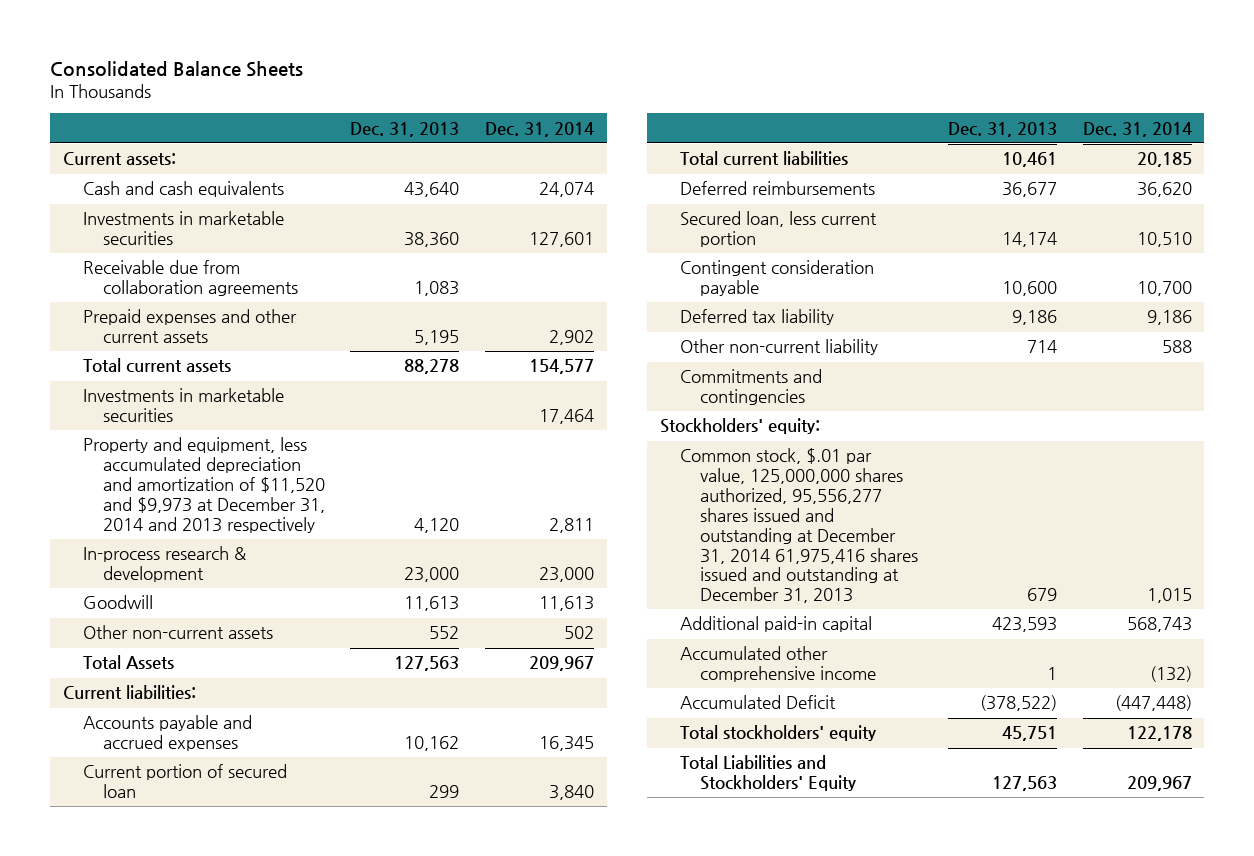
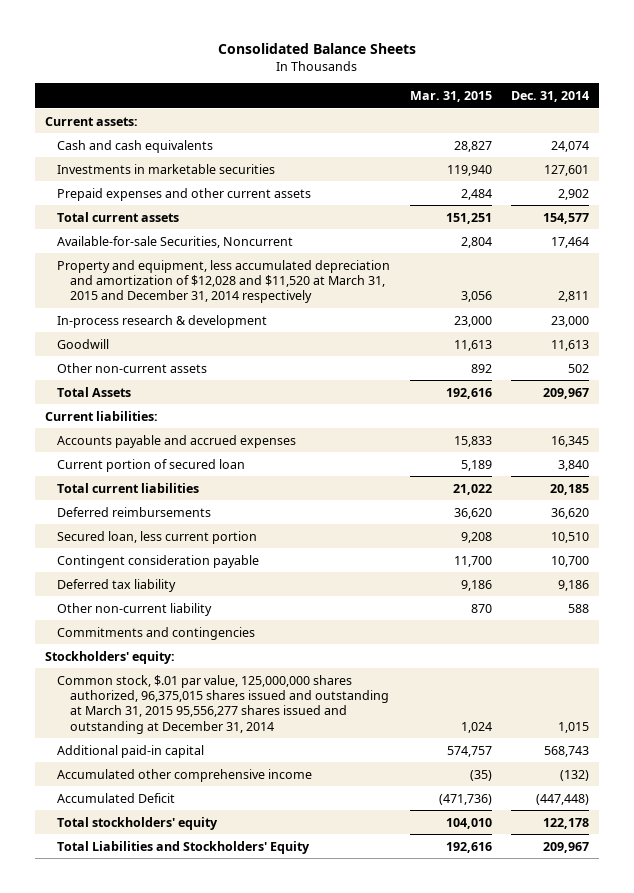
[350,121,460,137] Dec. 31, 2013 -> none
none -> [409,90,492,102] Mar. 31, 2015
[82,260,298,297] Receivable due from collaboration agreements -> none
[82,388,284,423] Investments in marketable securities -> [57,235,294,248] Available-for-sale Securities, Noncurrent
[82,437,325,533] Property and equipment, less accumulated depreciation and amortization of $11,520 and $9,973 at December 31, 2014 and 2013 respectively -> [57,259,391,304] Property and equipment, less accumulated depreciation and amortization of $12,028 and $11,520 at March 31, 2015 and December 31, 2014 respectively
[680,448,919,604] Common stock, $.01 par value, 125,000,000 shares authorized, 95,556,277 shares issued and outstanding at December 31, 2014 61,975,416 shares issued and outstanding at December 31, 2013 -> [57,674,389,734] Common stock, $.01 par value, 125,000,000 shares authorized, 96,375,015 shares issued and outstanding at March 31, 2015 95,556,277 shares issued and outstanding at December 31, 2014

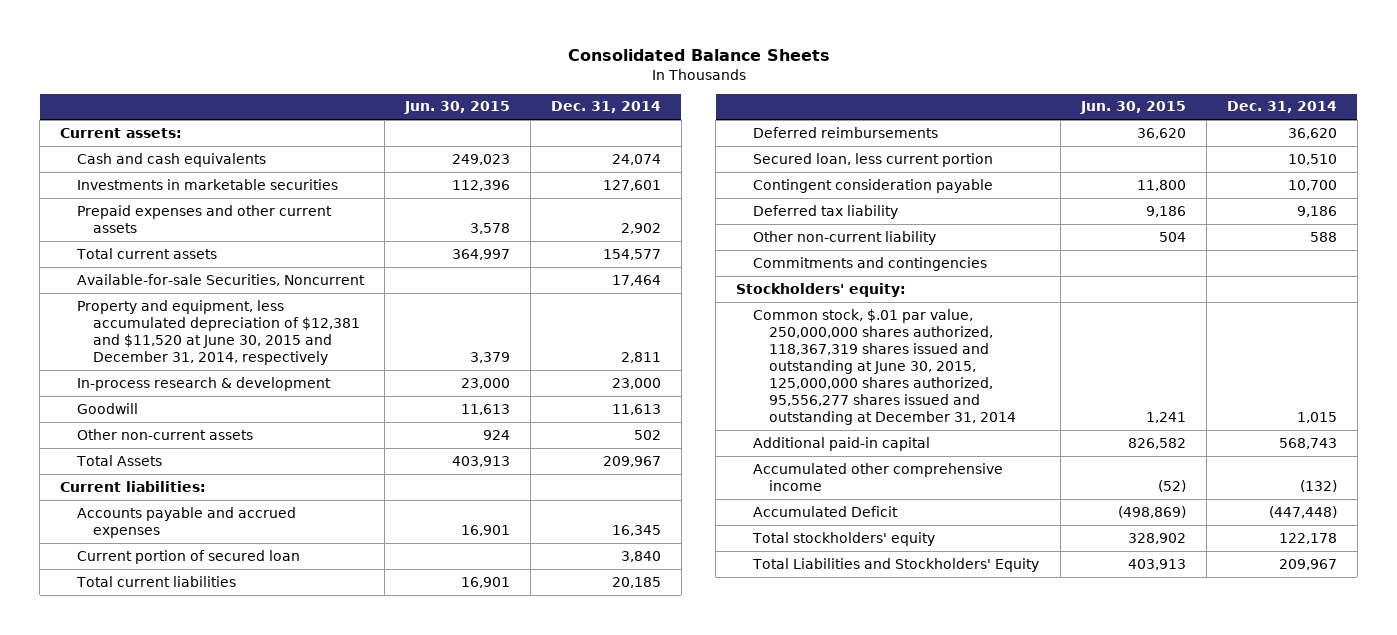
[409,90,492,102] Mar. 31, 2015 -> none
none -> [403,101,510,115] Jun. 30, 2015
[57,259,391,304] Property and equipment, less accumulated depreciation and amortization of $12,028 and $11,520 at March 31, 2015 and December 31, 2014 respectively -> [76,299,360,365] Property and equipment, less accumulated depreciation of $12,381 and $11,520 at June 30, 2015 and December 31, 2014, respectively
[57,674,389,734] Common stock, $.01 par value, 125,000,000 shares authorized, 96,375,015 shares issued and outstanding at March 31, 2015 95,556,277 shares issued and outstanding at December 31, 2014 -> [752,308,1016,425] Common stock, $.01 par value, 250,000,000 shares authorized, 118,367,319 shares issued and outstanding at June 30, 2015, 125,000,000 shares authorized, 95,556,277 shares issued and outstanding at December 31, 2014

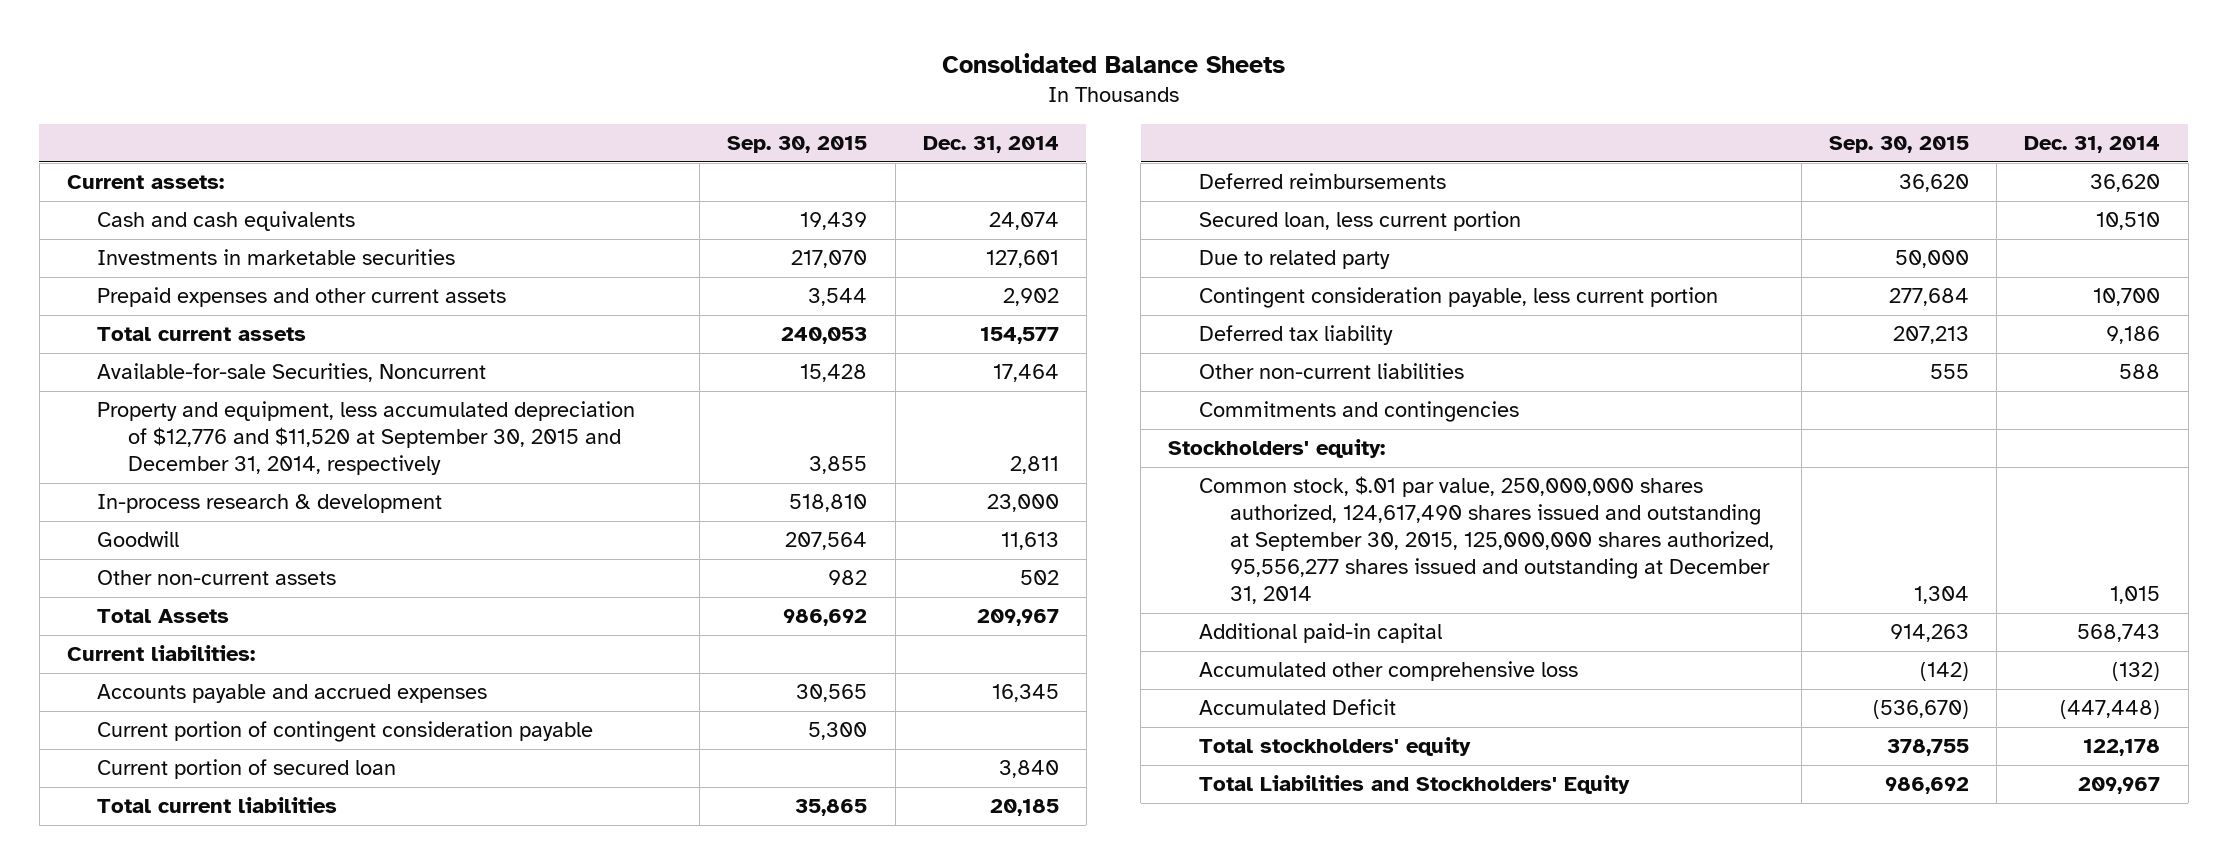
[403,101,510,115] Jun. 30, 2015 -> none
none -> [727,136,868,154] Sep. 30, 2015
[76,299,360,365] Property and equipment, less accumulated depreciation of $12,381 and $11,520 at June 30, 2015 and December 31, 2014, respectively -> [97,401,636,476] Property and equipment, less accumulated depreciation of $12,776 and $11,520 at September 30, 2015 and December 31, 2014, respectively
none -> [97,721,594,743] Current portion of contingent consideration payable
none -> [1199,250,1391,270] Due to related party
[752,178,993,193] Contingent consideration payable -> [1199,287,1719,309] Contingent consideration payable, less current portion
[752,230,936,245] Other non-current liability -> [1199,363,1465,380] Other non-current liabilities
[752,308,1016,425] Common stock, $.01 par value, 250,000,000 shares authorized, 118,367,319 shares issued and outstanding at June 30, 2015, 125,000,000 shares authorized, 95,556,277 shares issued and outstanding at December 31, 2014 -> [1199,476,1775,605] Common stock, $.01 par value, 250,000,000 shares authorized, 124,617,490 shares issued and outstanding at September 30, 2015, 125,000,000 shares authorized, 95,556,277 shares issued and outstanding at December 31, 2014
[752,462,1003,491] Accumulated other comprehensive income -> [1199,661,1579,682] Accumulated other comprehensive loss

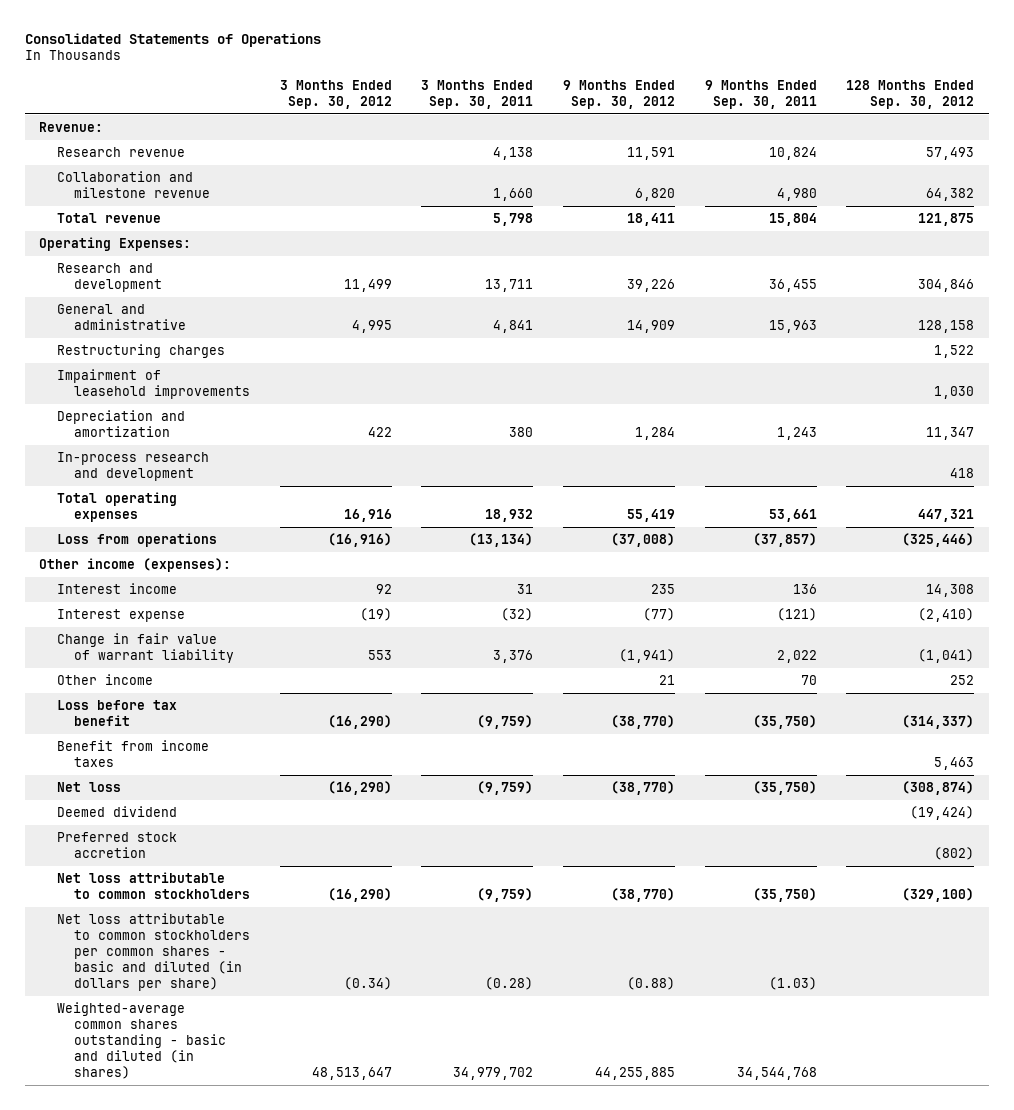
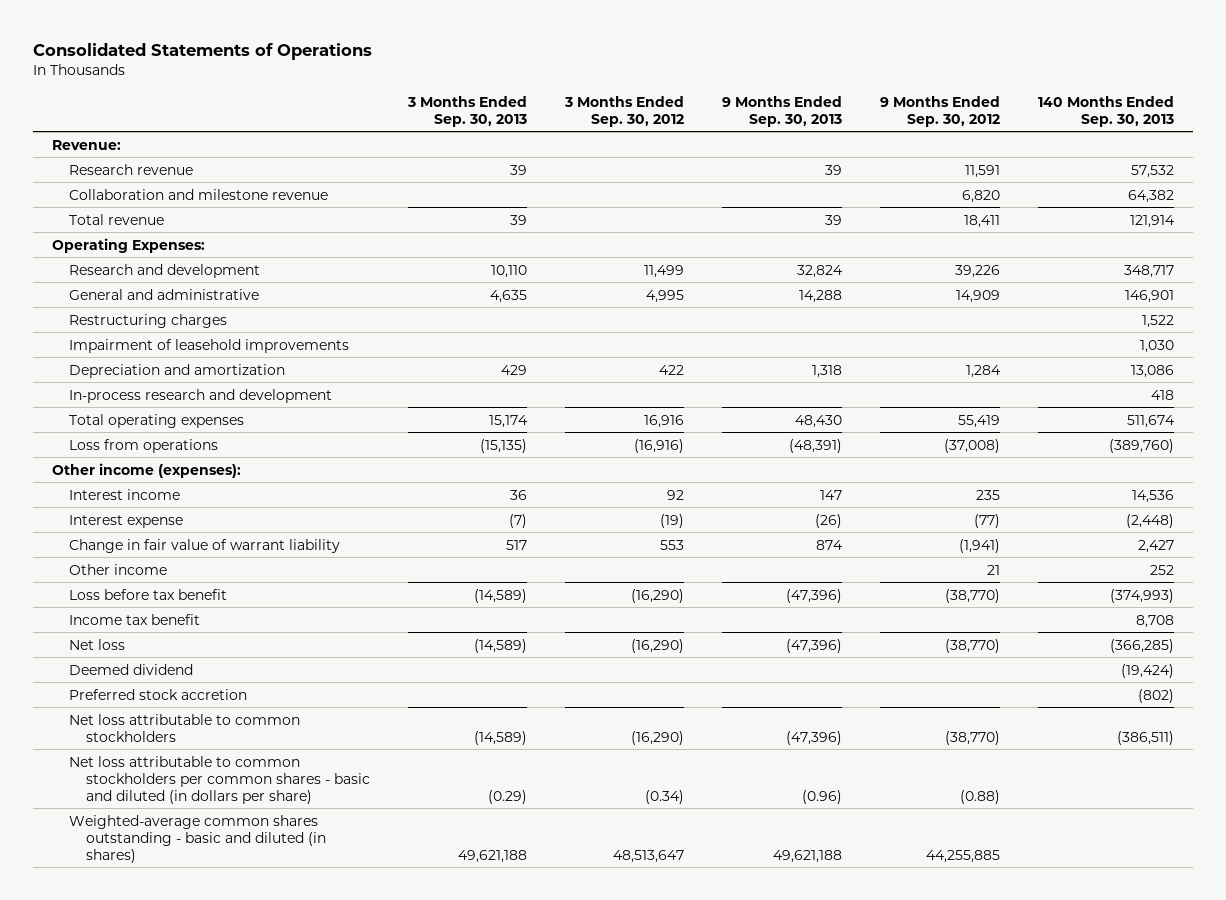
[421,79,534,109] 3 Months Ended Sep. 30, 2011 -> none
[704,79,817,109] 9 Months Ended Sep. 30, 2011 -> none
[846,79,975,109] 128 Months Ended Sep. 30, 2012 -> none
none -> [406,95,527,127] 3 Months Ended Sep. 30, 2013
none -> [721,95,842,127] 9 Months Ended Sep. 30, 2013
none -> [1037,95,1174,127] 140 Months Ended Sep. 30, 2013
[56,740,209,768] Benefit from income taxes -> [69,613,201,625] Income tax benefit

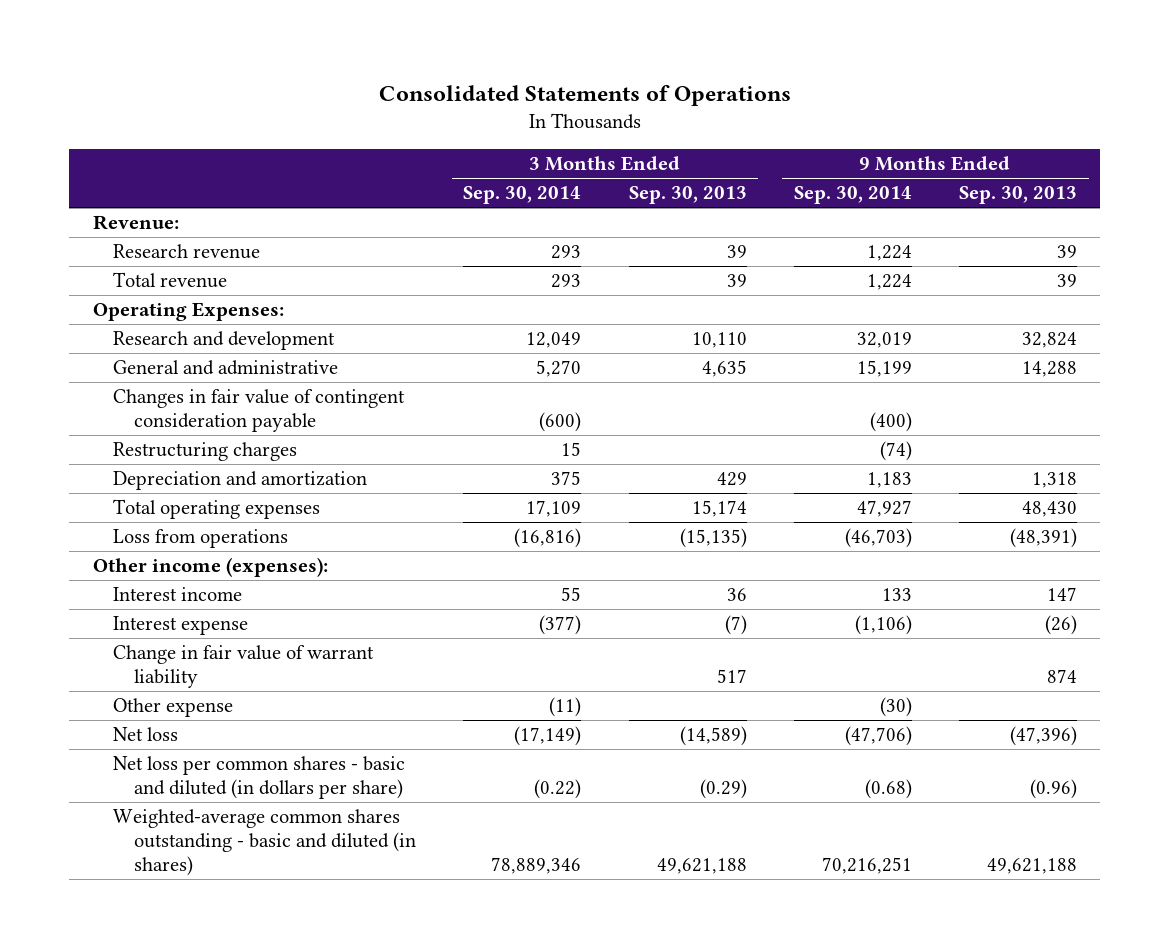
[563,95,684,127] 3 Months Ended Sep. 30, 2012 -> none
[879,95,1000,127] 9 Months Ended Sep. 30, 2012 -> none
[1037,95,1174,127] 140 Months Ended Sep. 30, 2013 -> none
none -> [463,186,582,205] Sep. 30, 2014
none -> [793,186,912,205] Sep. 30, 2014
[69,188,329,200] Collaboration and milestone revenue -> none
none -> [113,389,406,433] Changes in fair value of contingent consideration payable
[69,338,350,353] Impairment of leasehold improvements -> none
[69,388,333,403] In-process research and development -> none
[69,588,228,600] Loss before tax benefit -> none
[69,613,201,625] Income tax benefit -> none
[69,563,168,575] Other income -> [113,698,234,718] Other expense
[69,663,194,675] Deemed dividend -> none
[69,688,248,700] Preferred stock accretion -> none
[69,713,301,742] Net loss attributable to common stockholders -> none
[69,755,370,804] Net loss attributable to common stockholders per common shares - basic and diluted (in dollars per share) -> [113,756,406,800] Net loss per common shares - basic and diluted (in dollars per share)

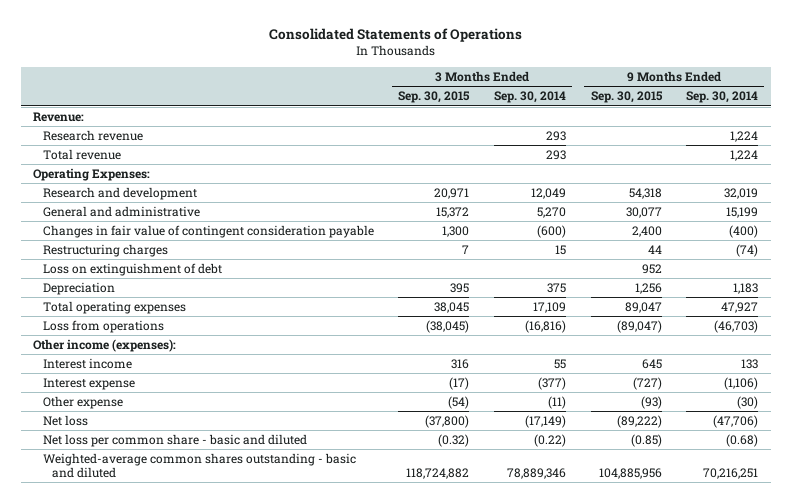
[628,186,747,205] Sep. 30, 2013 -> none
[958,186,1077,205] Sep. 30, 2013 -> none
none -> [398,91,471,104] Sep. 30, 2015
none -> [590,91,663,104] Sep. 30, 2015
none -> [42,262,222,276] Loss on extinguishment of debt
[113,471,368,491] Depreciation and amortization -> [42,281,115,295] Depreciation
[113,645,375,689] Change in fair value of warrant liability -> none
[113,756,406,800] Net loss per common shares - basic and diluted (in dollars per share) -> [42,433,307,447] Net loss per common share - basic and diluted
[113,809,417,877] Weighted-average common shares outstanding - basic and diluted (in shares) -> [42,452,356,478] Weighted-average common shares outstanding - basic and diluted

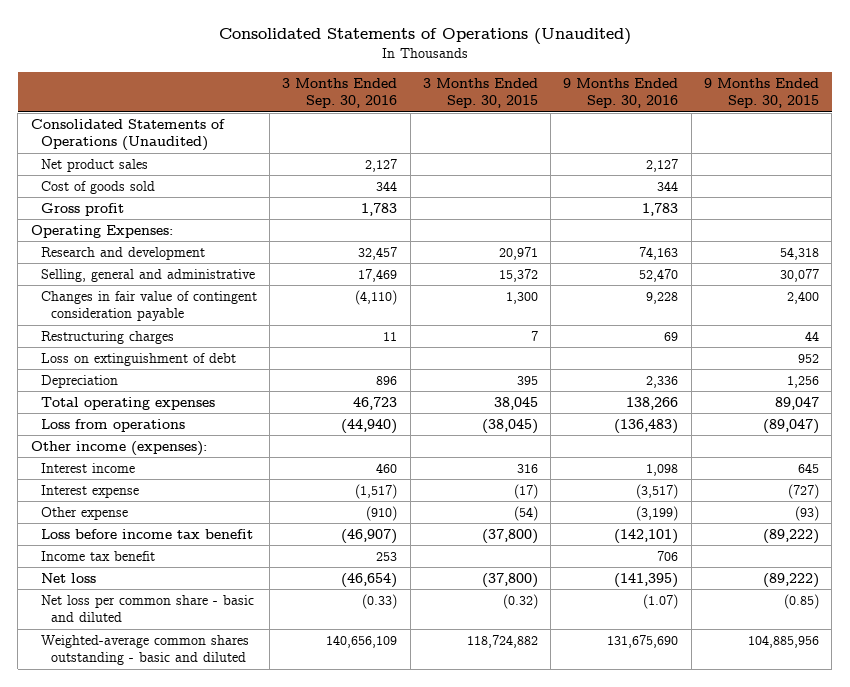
[268,28,522,43] Consolidated Statements of Operations -> [218,28,631,46] Consolidated Statements of Operations (Unaudited)
[493,91,566,104] Sep. 30, 2014 -> none
[686,91,759,104] Sep. 30, 2014 -> none
none -> [282,77,398,109] 3 Months Ended Sep. 30, 2016
none -> [563,77,679,109] 9 Months Ended Sep. 30, 2016
[33,111,85,122] Revenue: -> none
[42,129,143,141] Research revenue -> none
[42,148,121,160] Total revenue -> none
none -> [30,118,225,152] Consolidated Statements of Operations (Unaudited)
none -> [40,158,148,172] Net product sales
none -> [40,180,155,194] Cost of goods sold
none -> [40,202,124,216] Gross profit
[42,205,200,217] General and administrative -> [40,268,255,282] Selling, general and administrative
none -> [40,528,253,539] Loss before income tax benefit
none -> [40,550,155,561] Income tax benefit

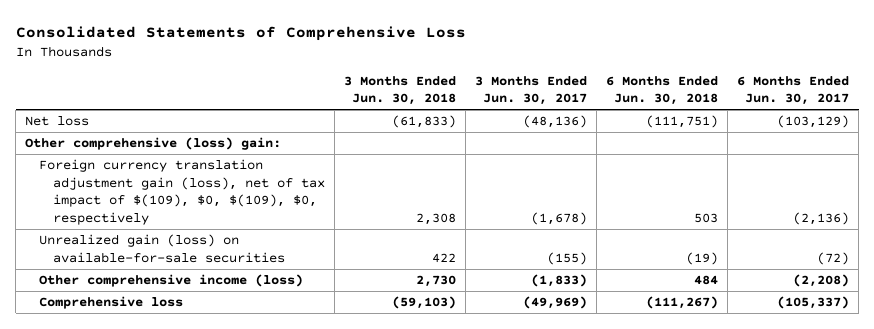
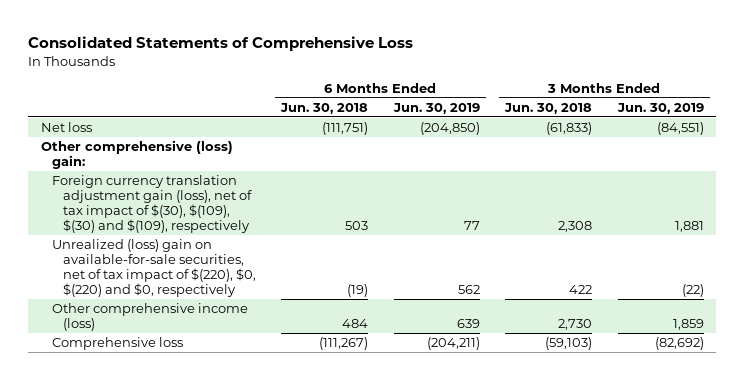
[474,75,587,106] 3 Months Ended Jun. 30, 2017 -> none
[737,75,850,106] 6 Months Ended Jun. 30, 2017 -> none
none -> [392,102,480,114] Jun. 30, 2019
none -> [616,102,704,114] Jun. 30, 2019
[39,159,325,225] Foreign currency translation adjustment gain (loss), net of tax impact of $(109), $0, $(109), $0, respectively -> [51,175,252,234] Foreign currency translation adjustment gain (loss), net of tax impact of $(30), $(109), $(30) and $(109), respectively
[39,234,285,263] Unrealized gain (loss) on available-for-sale securities -> [51,239,256,298] Unrealized (loss) gain on available-for-sale securities, net of tax impact of $(220), $0, $(220) and $0, respectively

